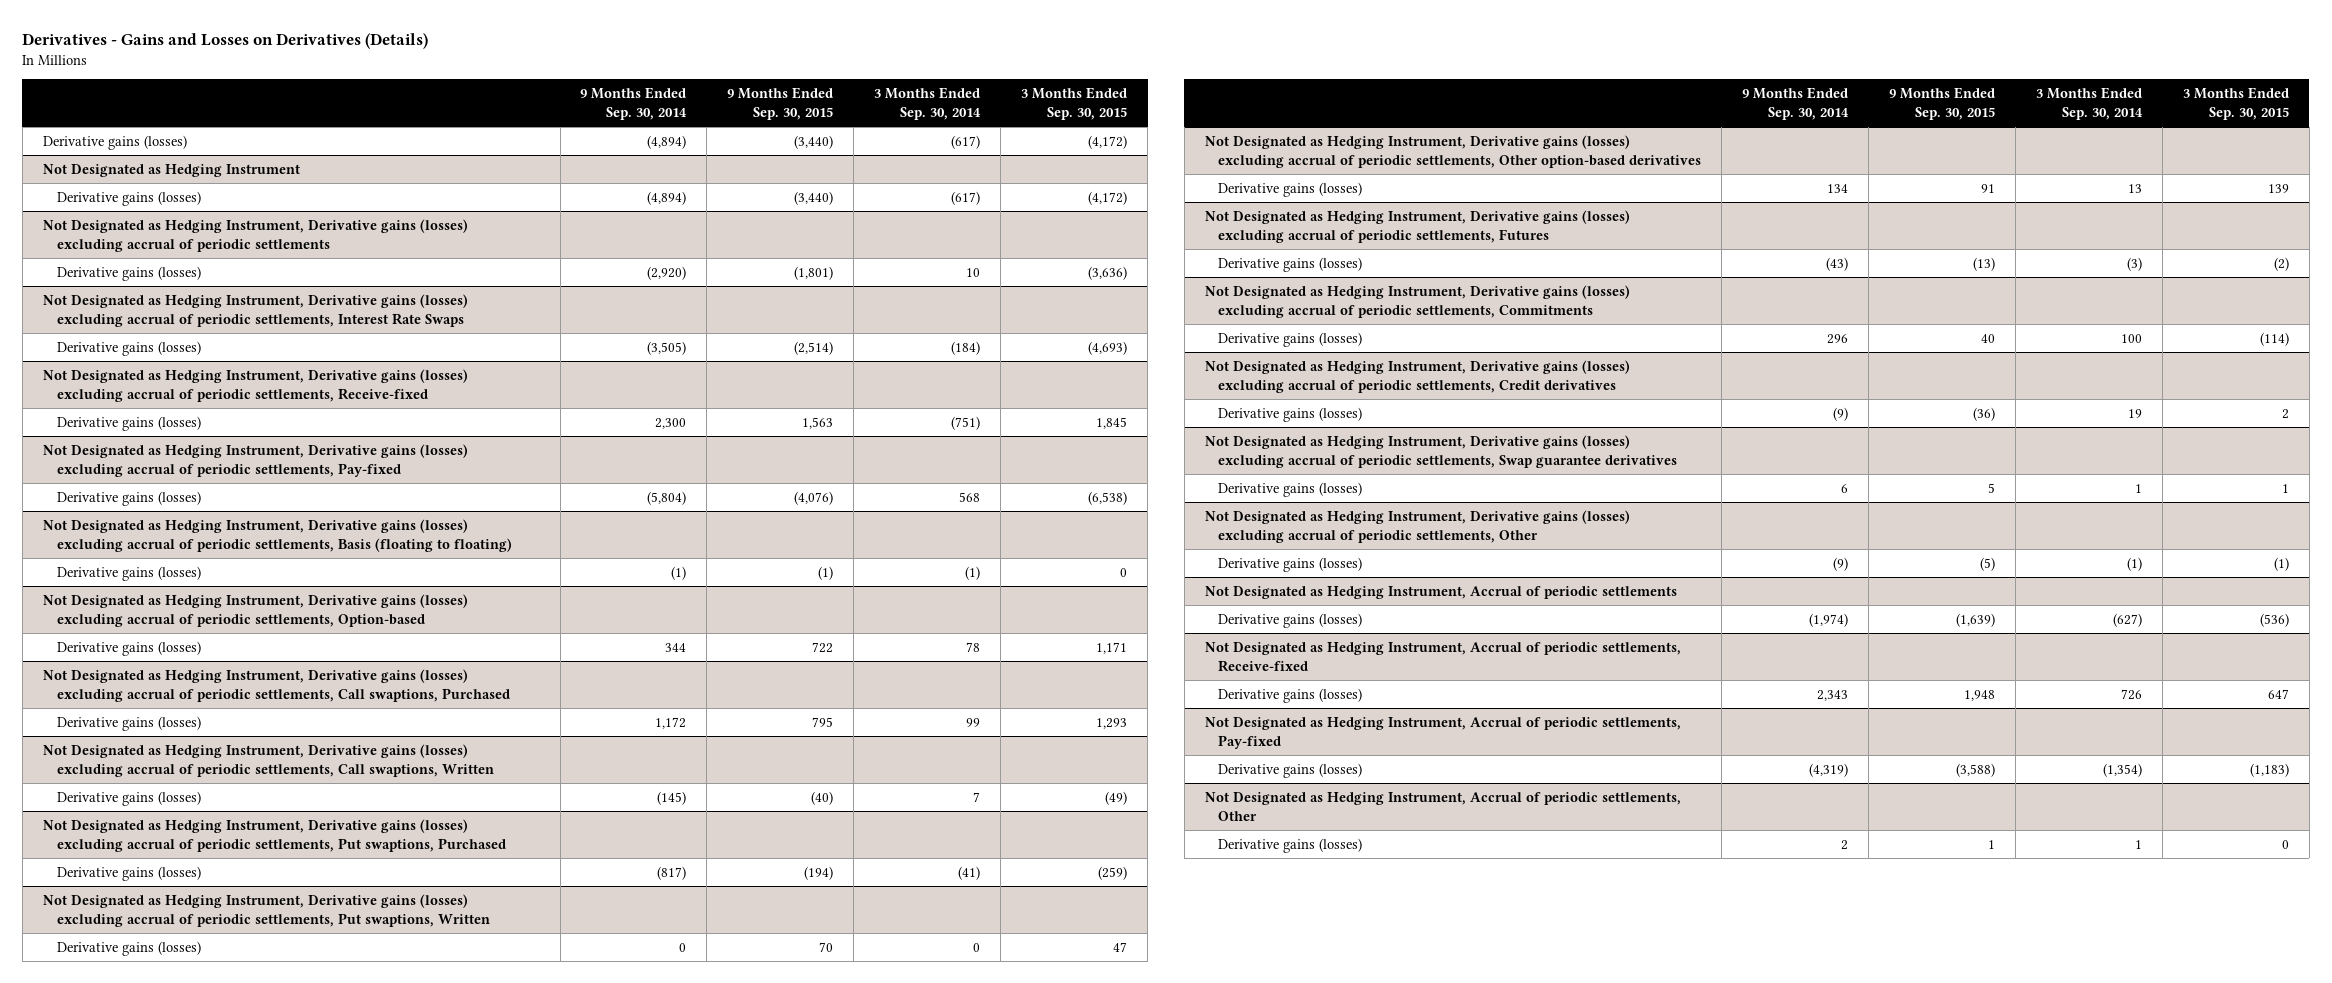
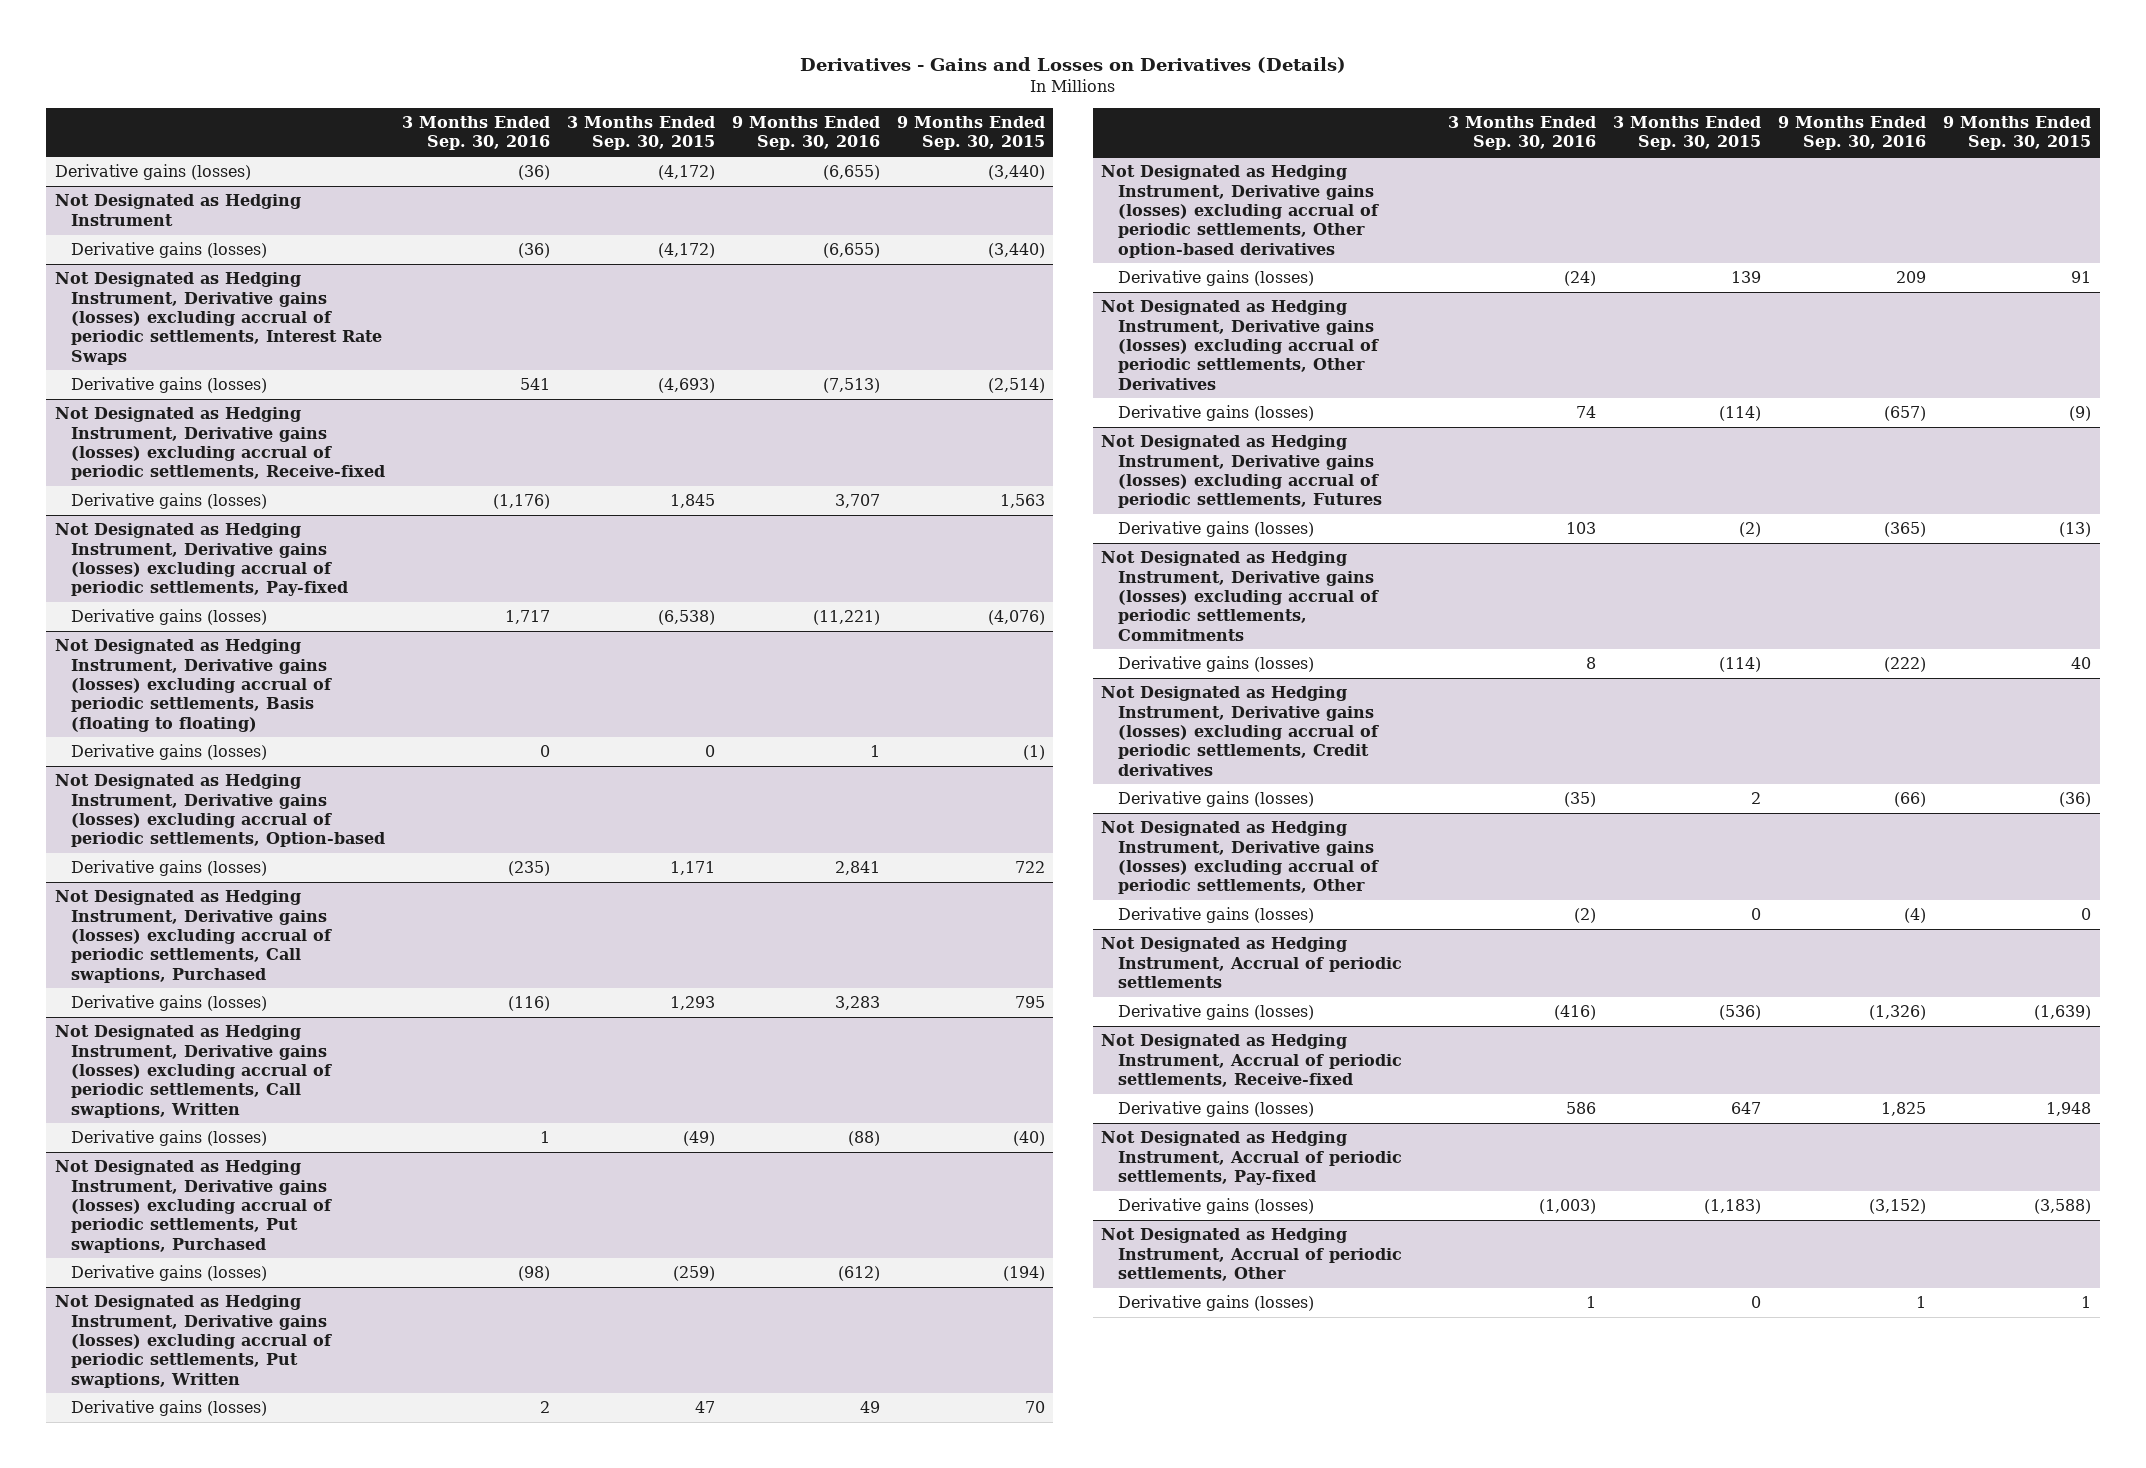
[580,87,688,121] 9 Months Ended Sep. 30, 2014 -> none
[874,87,982,121] 3 Months Ended Sep. 30, 2014 -> none
none -> [402,115,551,151] 3 Months Ended Sep. 30, 2016
none -> [731,115,880,151] 9 Months Ended Sep. 30, 2016
[42,218,468,252] Not Designated as Hedging Instrument, Derivative gains (losses) excluding accrual of periodic settlements -> none
[56,265,201,281] Derivative gains (losses) -> none
none -> [1101,300,1379,390] Not Designated as Hedging Instrument, Derivative gains (losses) excluding accrual of periodic settlements, Other Derivatives
none -> [1117,405,1314,422] Derivative gains (losses)
[1204,434,1678,468] Not Designated as Hedging Instrument, Derivative gains (losses) excluding accrual of periodic settlements, Swap guarantee derivatives -> none
[1218,481,1363,497] Derivative gains (losses) -> none
[1980,556,1996,571] (5) -> [2081,908,2092,921] 0
[2273,556,2289,571] (1) -> [1751,908,1762,921] 0

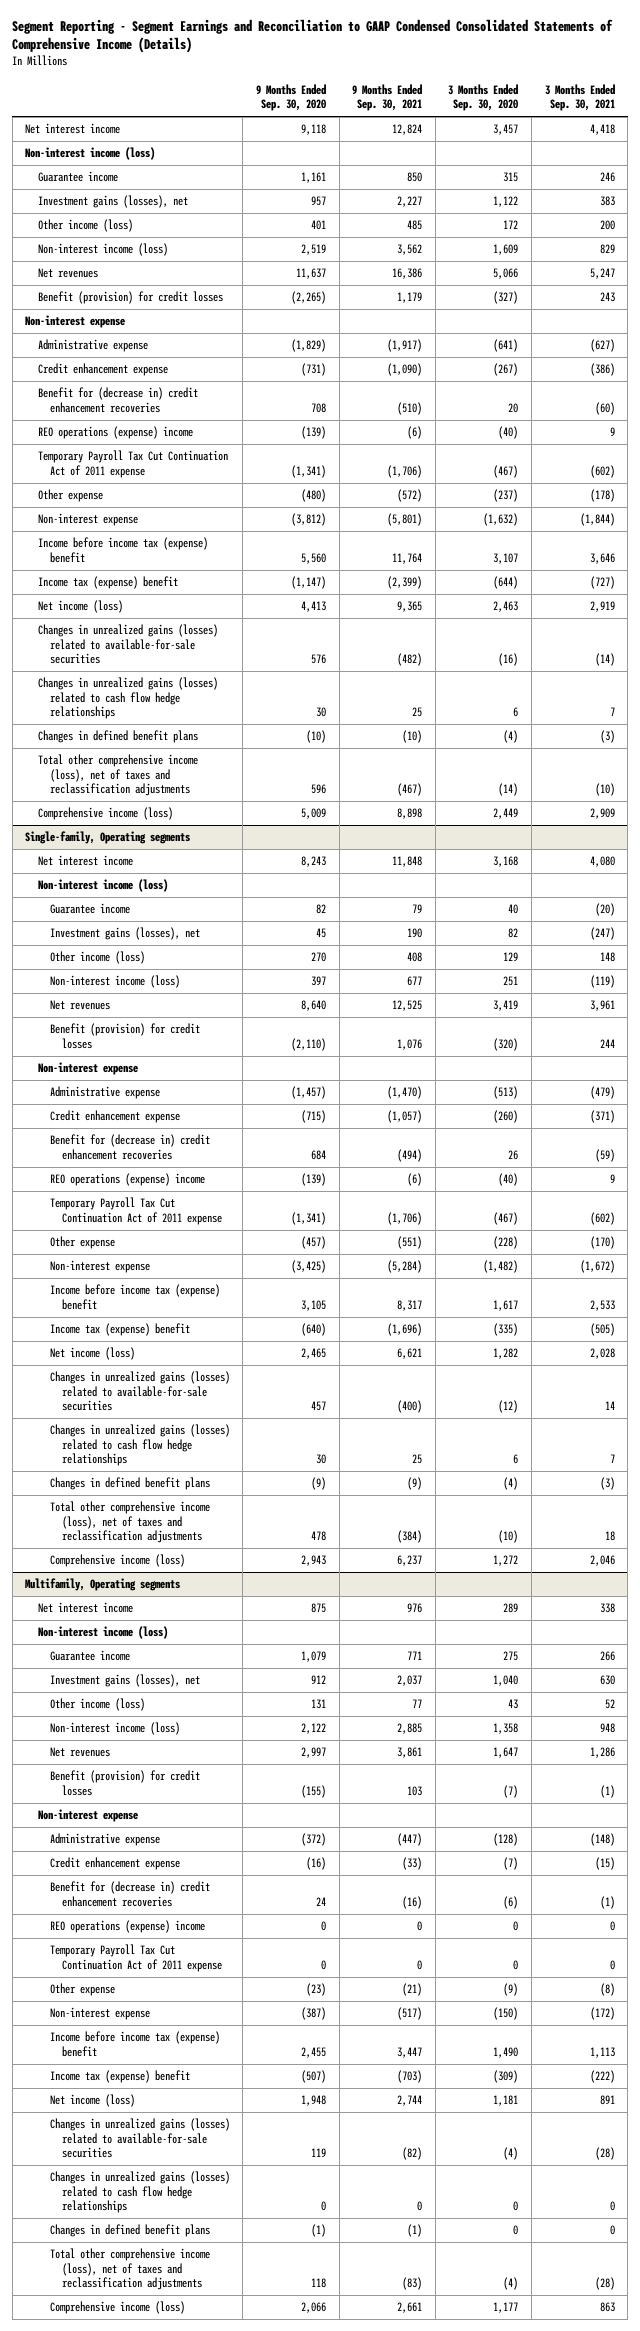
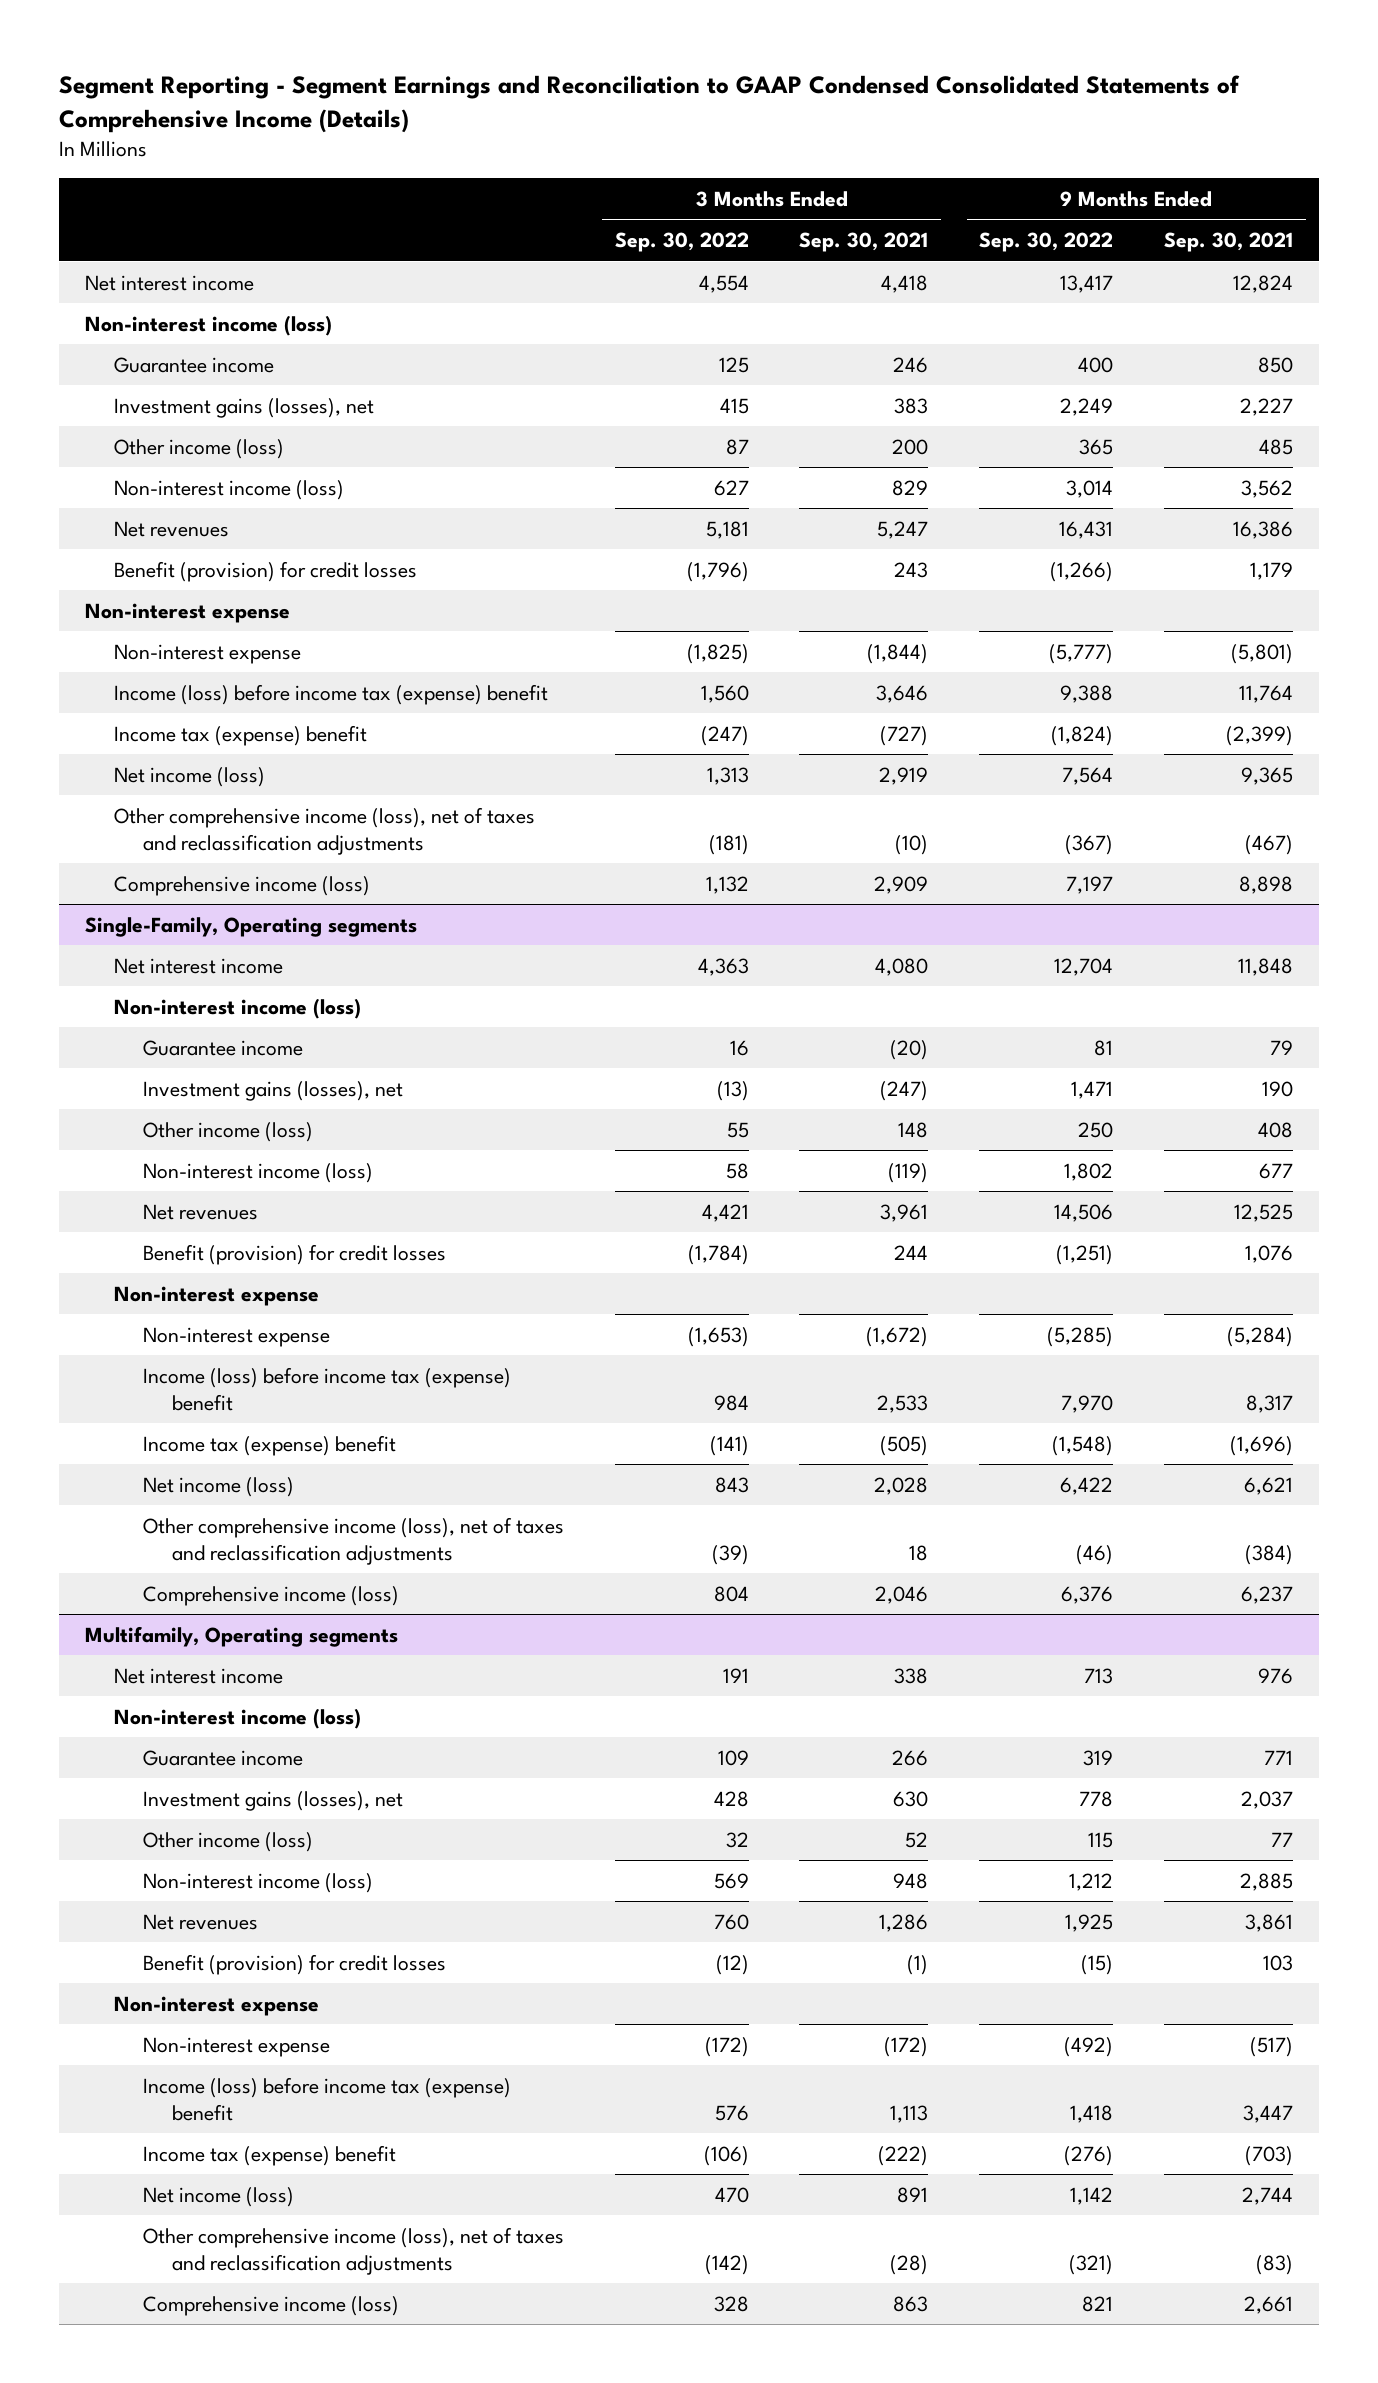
[256,83,327,112] 9 Months Ended Sep. 30, 2020 -> none
[448,83,519,112] 3 Months Ended Sep. 30, 2020 -> none
none -> [614,232,749,253] Sep. 30, 2022
none -> [979,232,1114,253] Sep. 30, 2022
[37,339,148,353] Administrative expense -> none
[37,363,168,377] Credit enhancement expense -> none
[37,387,198,413] Benefit for (decrease in) credit enhancement recoveries -> none
[37,426,193,440] REO operations (expense) income -> none
[37,450,228,478] Temporary Payroll Tax Cut Continuation Act of 2011 expense -> none
[37,489,103,503] Other expense -> none
[37,537,208,563] Income before income tax (expense) benefit -> [113,683,548,705] Income (loss) before income tax (expense) benefit
[37,624,218,665] Changes in unrealized gains (losses) related to available-for-sale securities -> none
[37,677,218,720] Changes in unrealized gains (losses) related to cash flow hedge relationships -> none
[37,730,198,744] Changes in defined benefit plans -> none
[37,754,198,797] Total other comprehensive income (loss), net of taxes and reclassification adjustments -> [113,806,535,855] Other comprehensive income (loss), net of taxes and reclassification adjustments
[25,831,191,845] Single-family, Operating segments -> [84,916,417,937] Single-Family, Operating segments
[49,1086,160,1100] Administrative expense -> none
[49,1110,180,1124] Credit enhancement expense -> none
[49,1134,210,1160] Benefit for (decrease in) credit enhancement recoveries -> none
[49,1173,205,1187] REO operations (expense) income -> none
[49,1197,223,1225] Temporary Payroll Tax Cut Continuation Act of 2011 expense -> none
[49,1236,115,1250] Other expense -> none
[49,1284,220,1310] Income before income tax (expense) benefit -> [142,1366,511,1411] Income (loss) before income tax (expense) benefit
[49,1371,230,1412] Changes in unrealized gains (losses) related to available-for-sale securities -> none
[49,1424,230,1467] Changes in unrealized gains (losses) related to cash flow hedge relationships -> none
[49,1477,210,1491] Changes in defined benefit plans -> none
[49,1501,210,1544] Total other comprehensive income (loss), net of taxes and reclassification adjustments -> [142,1516,564,1565] Other comprehensive income (loss), net of taxes and reclassification adjustments
[49,1833,160,1847] Administrative expense -> none
[49,1857,180,1871] Credit enhancement expense -> none
[49,1881,210,1907] Benefit for (decrease in) credit enhancement recoveries -> none
[49,1920,205,1934] REO operations (expense) income -> none
[49,1944,223,1972] Temporary Payroll Tax Cut Continuation Act of 2011 expense -> none
[49,1983,115,1997] Other expense -> none
[49,2031,220,2057] Income before income tax (expense) benefit -> [142,2076,511,2121] Income (loss) before income tax (expense) benefit
[49,2118,230,2159] Changes in unrealized gains (losses) related to available-for-sale securities -> none
[49,2171,230,2214] Changes in unrealized gains (losses) related to cash flow hedge relationships -> none
[49,2224,210,2238] Changes in defined benefit plans -> none
[49,2248,210,2291] Total other comprehensive income (loss), net of taxes and reclassification adjustments -> [142,2226,564,2275] Other comprehensive income (loss), net of taxes and reclassification adjustments

